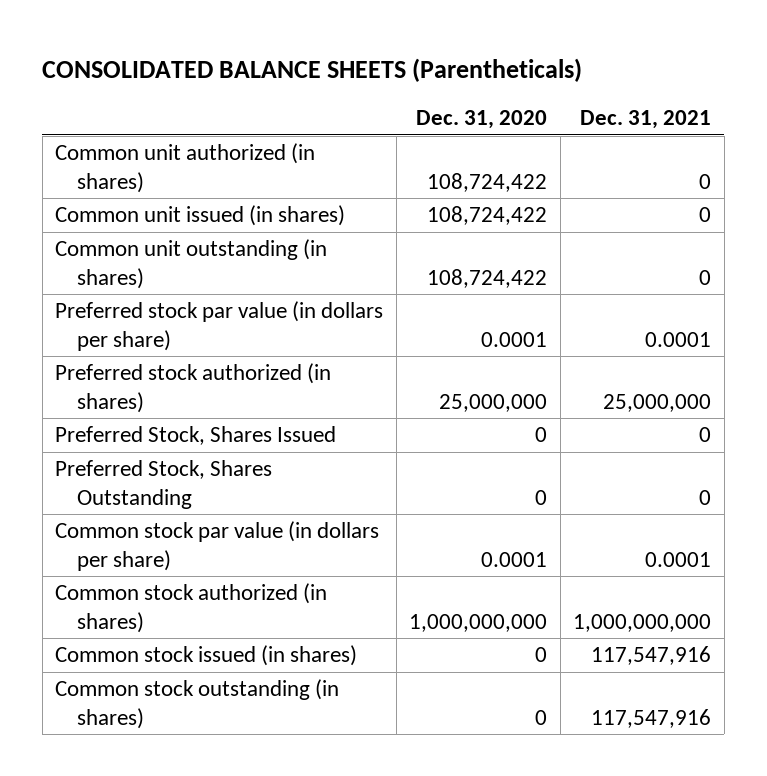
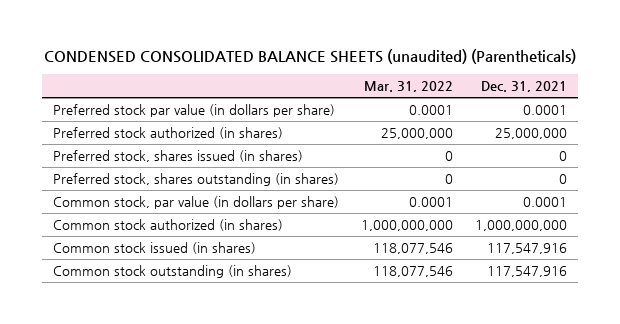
[42,57,583,82] CONSOLIDATED BALANCE SHEETS (Parentheticals) -> [43,49,576,65] CONDENSED CONSOLIDATED BALANCE SHEETS (unaudited) (Parentheticals)
[416,110,548,130] Dec. 31, 2020 -> none
none -> [363,80,453,92] Mar. 31, 2022
[55,143,316,193] Common unit authorized (in shares) -> none
[55,205,346,227] Common unit issued (in shares) -> none
[55,239,328,289] Common unit outstanding (in shares) -> none
[55,426,337,446] Preferred Stock, Shares Issued -> [53,149,304,162] Preferred stock, shares issued (in shares)
[55,460,273,509] Preferred Stock, Shares Outstanding -> [53,172,340,186] Preferred stock, shares outstanding (in shares)
[55,521,380,571] Common stock par value (in dollars per share) -> [53,195,340,209] Common stock, par value (in dollars per share)

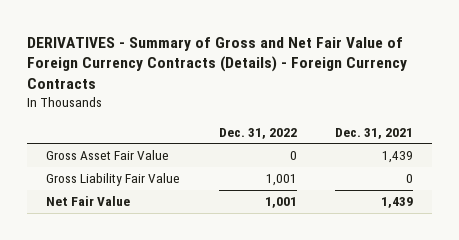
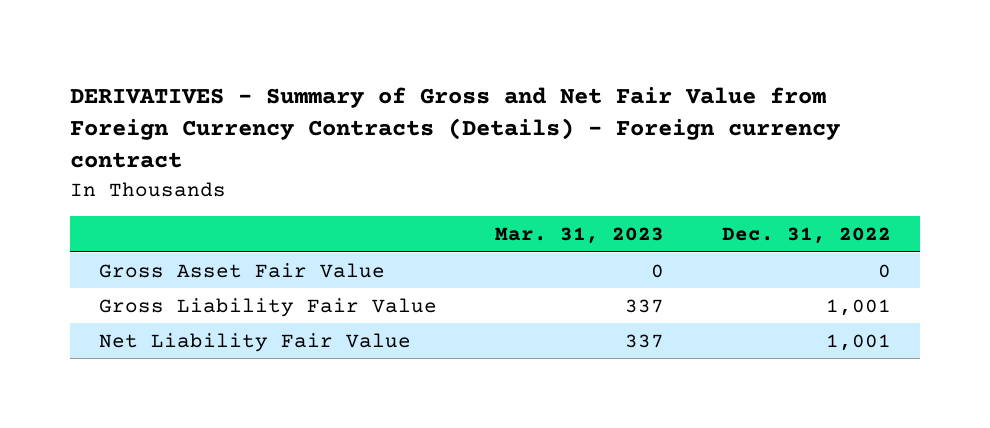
[26,36,407,90] DERIVATIVES - Summary of Gross and Net Fair Value of Foreign Currency Contracts (Details) - Foreign Currency Contracts -> [70,86,841,169] DERIVATIVES - Summary of Gross and Net Fair Value from Foreign Currency Contracts (Details) - Foreign currency contract
[335,127,414,139] Dec. 31, 2021 -> none
none -> [494,227,664,245] Mar. 31, 2023
[46,196,131,207] Net Fair Value -> [99,332,412,352] Net Liability Fair Value

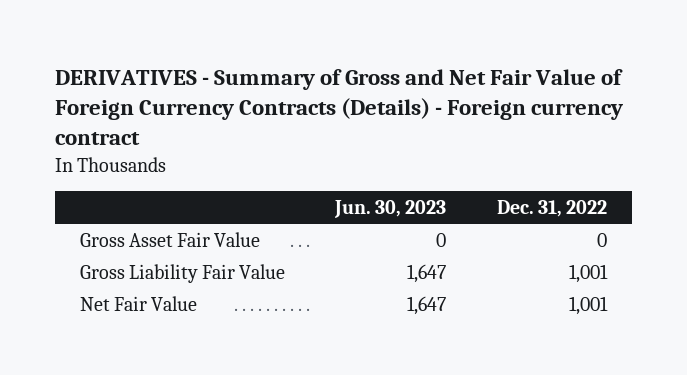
[70,86,841,169] DERIVATIVES - Summary of Gross and Net Fair Value from Foreign Currency Contracts (Details) - Foreign currency contract -> [54,68,623,146] DERIVATIVES - Summary of Gross and Net Fair Value of Foreign Currency Contracts (Details) - Foreign currency contract
[494,227,664,245] Mar. 31, 2023 -> none
none -> [334,199,447,218] Jun. 30, 2023
[99,332,412,352] Net Liability Fair Value -> [79,295,197,311] Net Fair Value

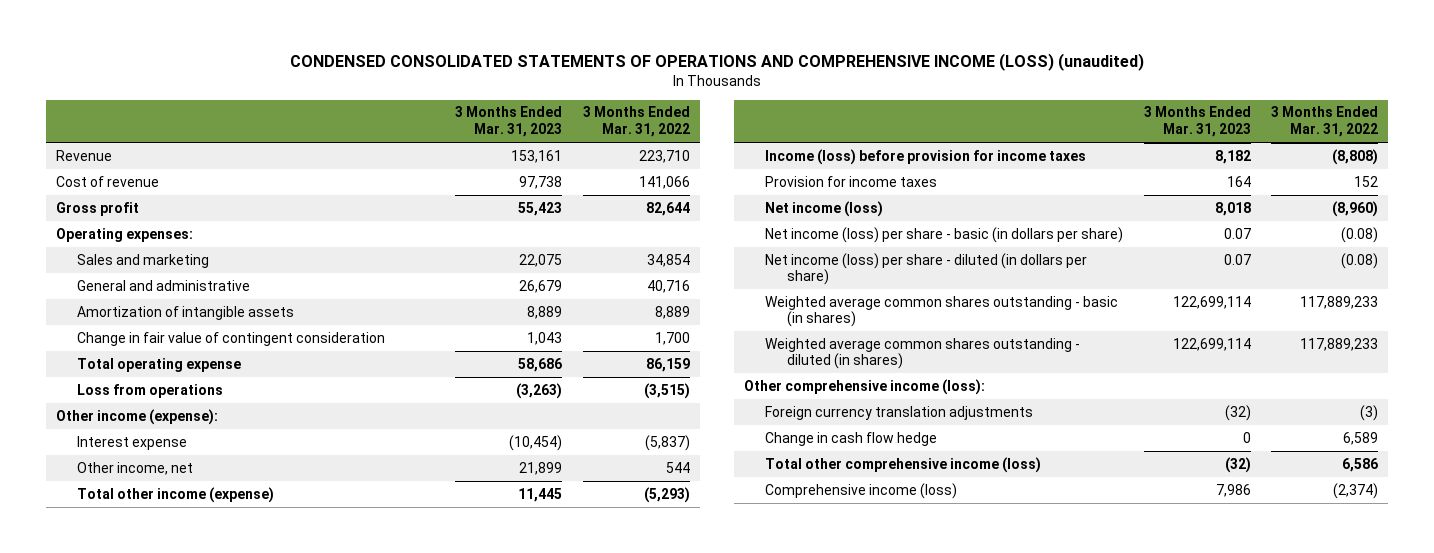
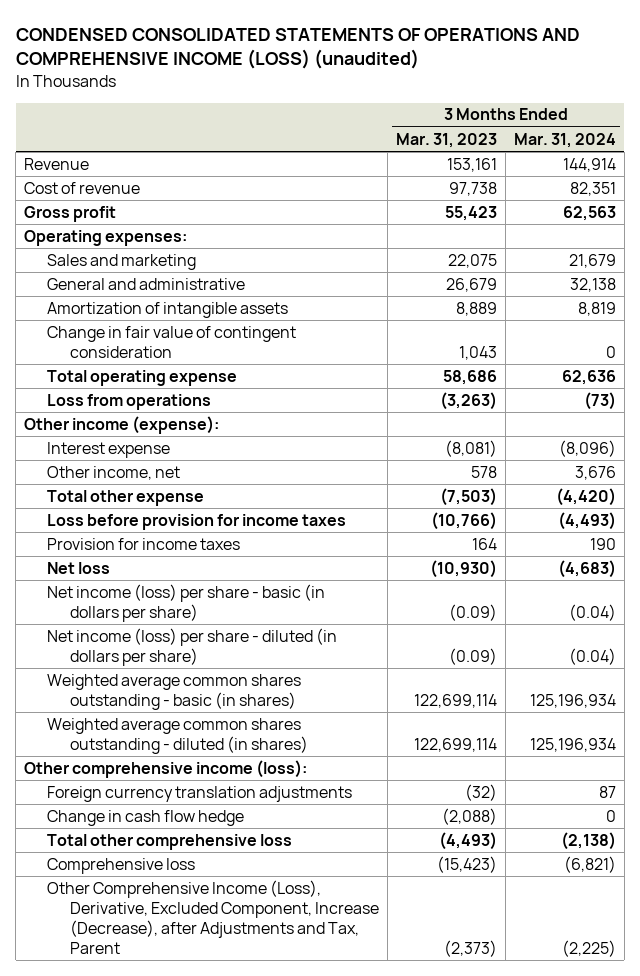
[582,106,690,138] 3 Months Ended Mar. 31, 2022 -> none
none -> [513,132,616,148] Mar. 31, 2024
[509,434,563,451] (10,454) -> [445,439,498,457] (8,081)
[519,461,563,475] 21,899 -> [471,465,498,478] 578
[77,486,275,503] Total other income (expense) -> [47,489,205,506] Total other expense
[518,487,563,502] 11,445 -> [440,487,498,506] (7,503)
[765,148,1087,165] Income (loss) before provision for income taxes -> [47,513,347,530] Loss before provision for income taxes
[1214,149,1251,164] 8,182 -> [431,511,498,530] (10,766)
[765,200,884,217] Net income (loss) -> [47,561,111,574] Net loss
[1214,201,1251,216] 8,018 -> [430,559,498,578] (10,930)
[1223,227,1251,239] 0.07 -> [449,603,498,621] (0.09)
[1223,253,1251,265] 0.07 -> [449,647,498,665] (0.09)
[1242,431,1251,443] 0 -> [442,807,498,825] (2,088)
[765,456,1042,473] Total other comprehensive income (loss) -> [47,833,293,850] Total other comprehensive loss
[1224,456,1251,473] (32) -> [439,831,498,850] (4,493)
[765,482,958,499] Comprehensive income (loss) -> [47,857,196,874] Comprehensive loss
[1215,483,1251,497] 7,986 -> [437,855,498,873] (15,423)
none -> [47,879,380,954] Other Comprehensive Income (Loss), Derivative, Excluded Component, Increase (Decrease), after Adjustments and Tax, Parent

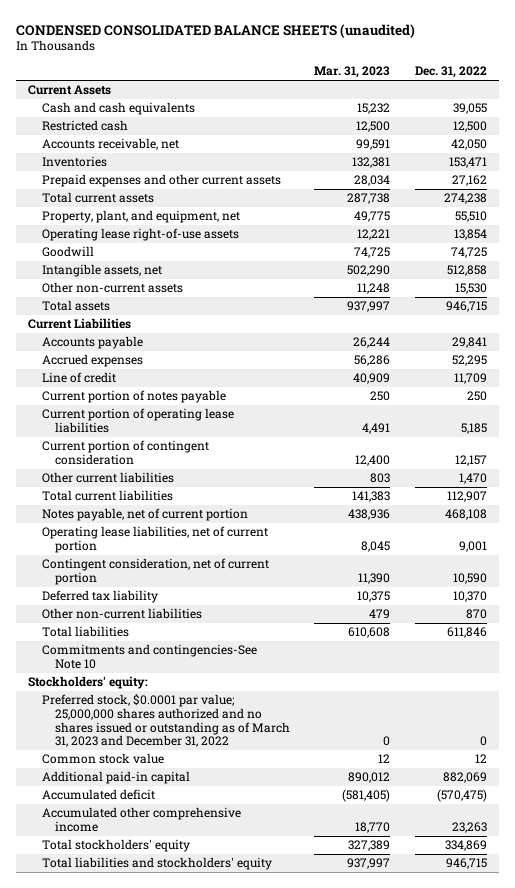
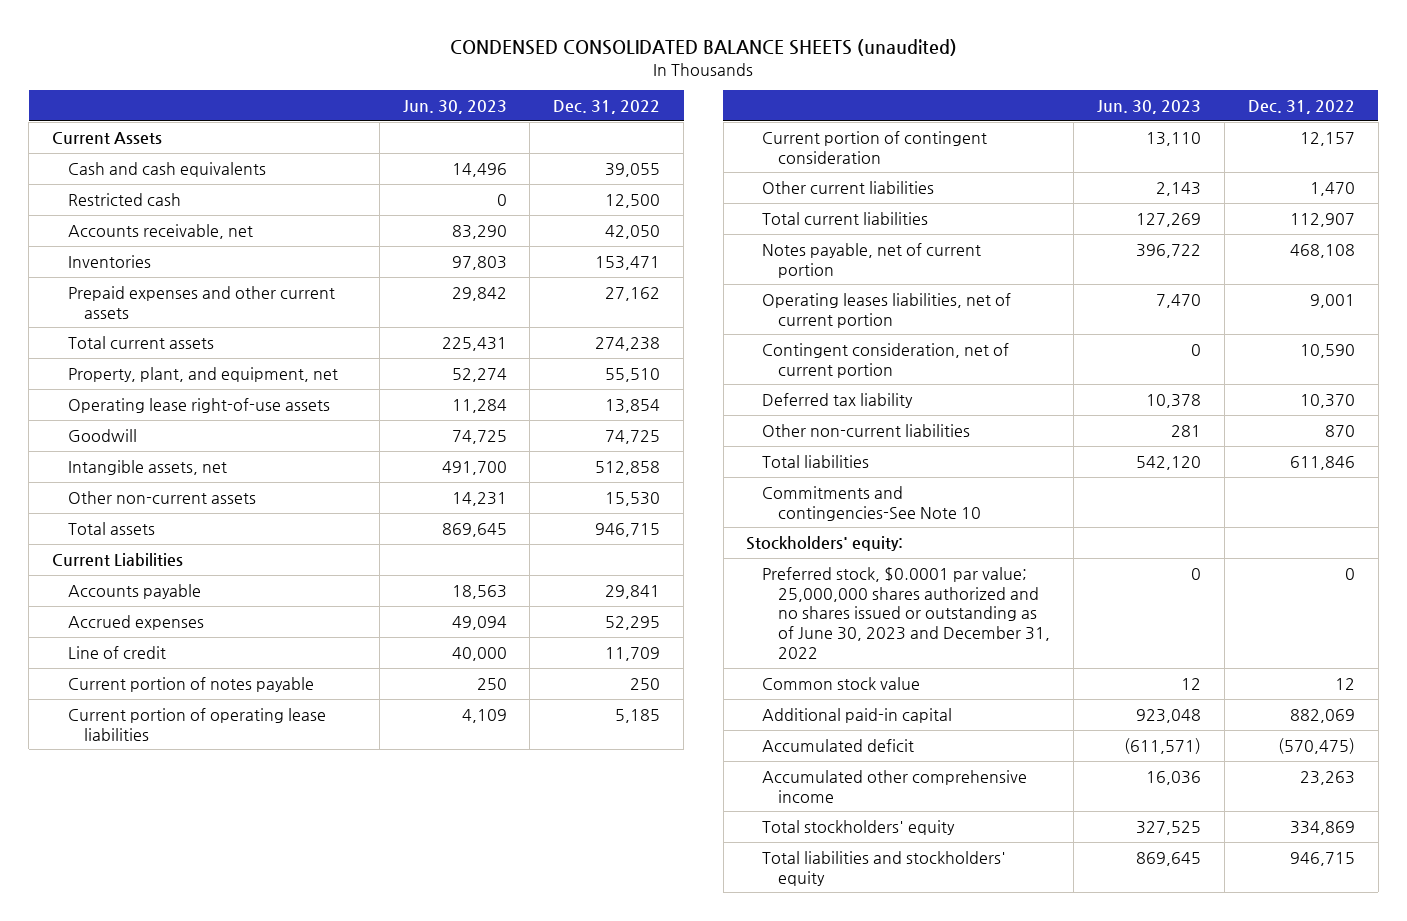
[314,66,391,79] Mar. 31, 2023 -> none
none -> [402,100,507,115] Jun. 30, 2023
[41,526,268,553] Operating lease liabilities, net of current portion -> [762,292,1012,328] Operating leases liabilities, net of current portion
[41,694,291,748] Preferred stock, $0.0001 par value; 25,000,000 shares authorized and no shares issued or outstanding as of March 31, 2023 and December 31, 2022 -> [762,566,1051,659] Preferred stock, $0.0001 par value; 25,000,000 shares authorized and no shares issued or outstanding as of June 30, 2023 and December 31, 2022

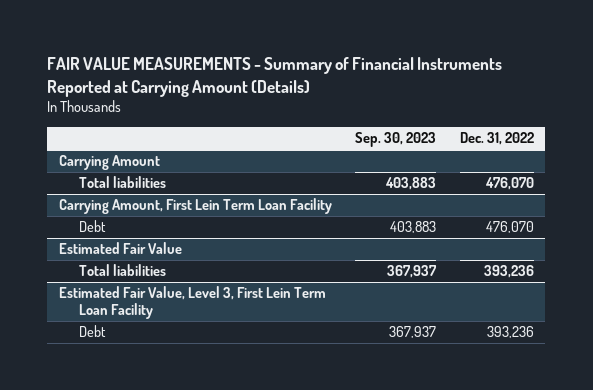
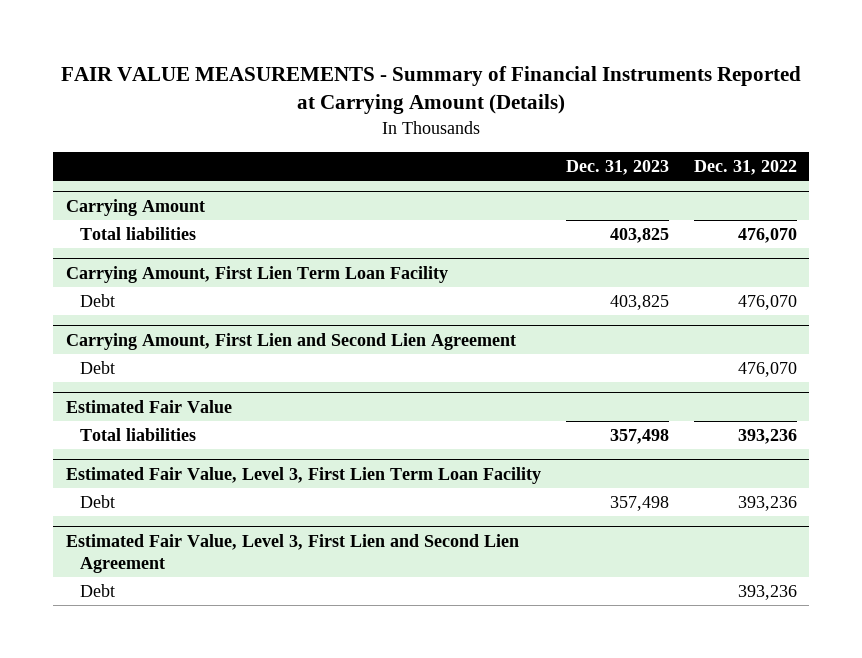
[355,132,437,148] Sep. 30, 2023 -> none
none -> [565,159,669,175] Dec. 31, 2023
[59,198,333,215] Carrying Amount, First Lein Term Loan Facility -> [65,265,448,283] Carrying Amount, First Lien Term Loan Facility
none -> [65,332,516,350] Carrying Amount, First Lien and Second Lien Agreement
none -> [79,361,115,375] Debt
[59,286,327,320] Estimated Fair Value, Level 3, First Lein Term Loan Facility -> [65,466,541,484] Estimated Fair Value, Level 3, First Lien Term Loan Facility
none -> [65,533,519,573] Estimated Fair Value, Level 3, First Lien and Second Lien Agreement
none -> [79,584,115,598] Debt

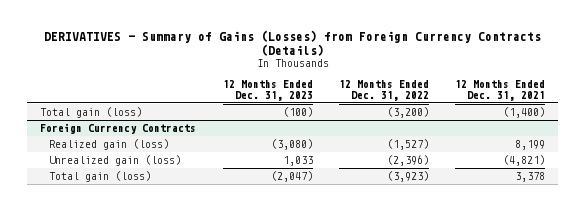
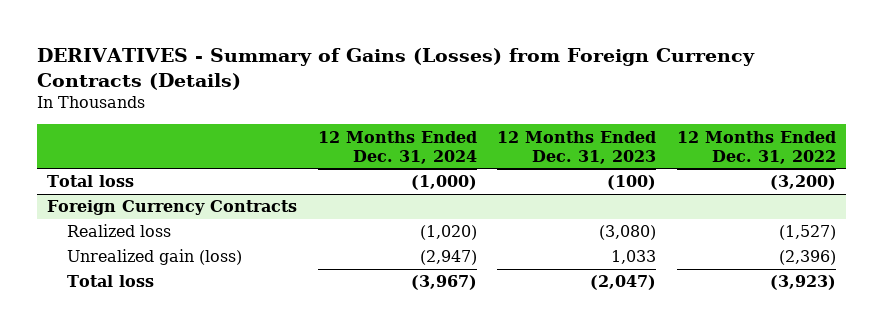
[454,79,545,102] 12 Months Ended Dec. 31, 2021 -> none
none -> [317,130,477,164] 12 Months Ended Dec. 31, 2024
[40,106,143,118] Total gain (loss) -> [47,175,135,188] Total loss
[48,138,169,150] Realized gain (loss) -> [66,224,171,238] Realized loss
[48,170,151,182] Total gain (loss) -> [66,275,154,288] Total loss

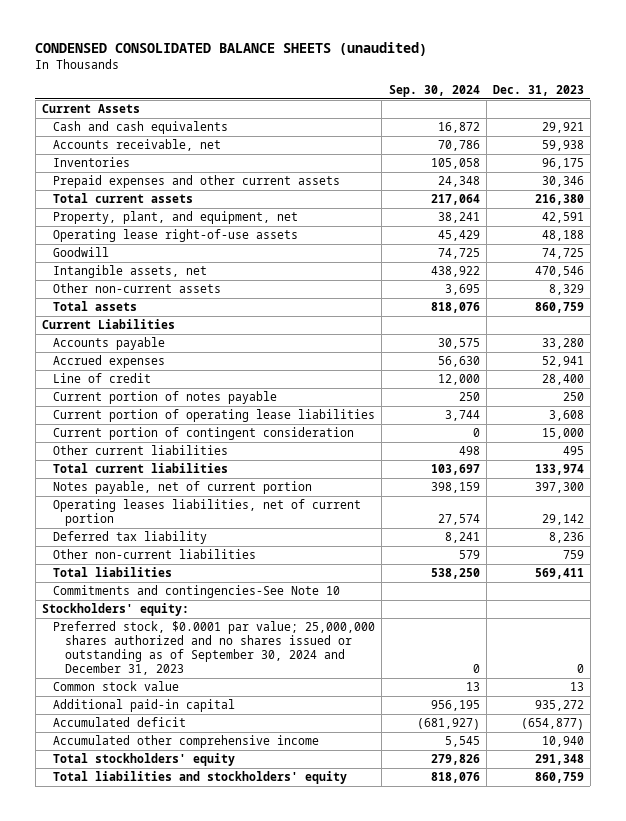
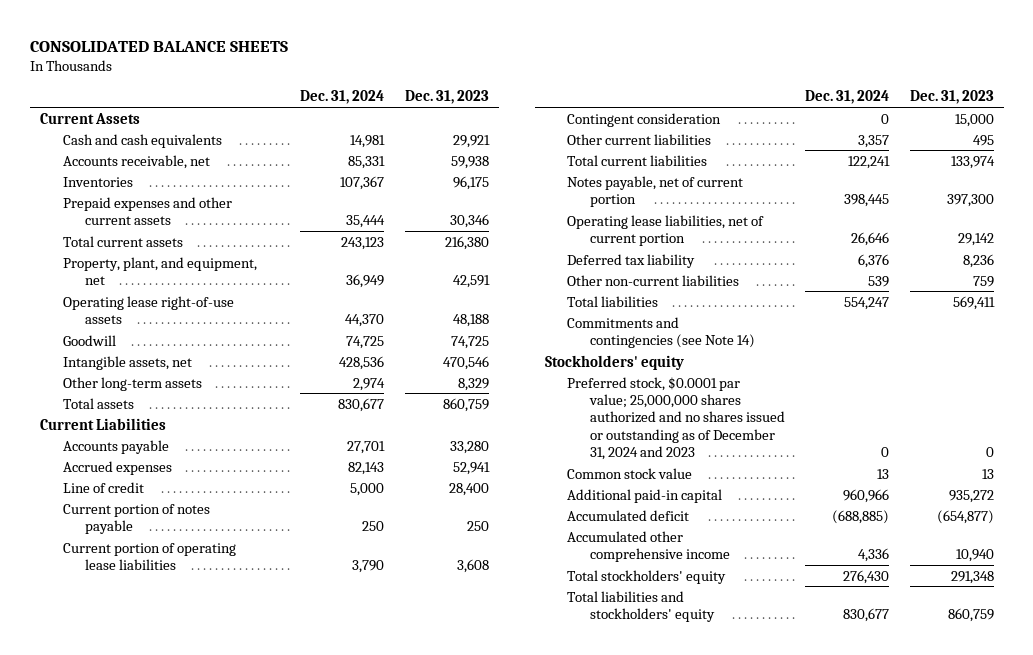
[35,42,428,57] CONDENSED CONSOLIDATED BALANCE SHEETS (unaudited) -> [29,41,288,53] CONSOLIDATED BALANCE SHEETS
[388,84,480,97] Sep. 30, 2024 -> none
none -> [300,90,385,105] Dec. 31, 2024
[53,283,222,294] Other non-current assets -> [62,376,202,391] Other long-term assets
[53,427,355,441] Current portion of contingent consideration -> [567,112,722,127] Contingent consideration
[53,499,362,527] Operating leases liabilities, net of current portion -> [567,214,765,246] Operating lease liabilities, net of current portion
[53,585,341,599] Commitments and contingencies-See Note 10 -> [567,316,756,348] Commitments and contingencies (see Note 14)
[41,603,189,617] Stockholders' equity: -> [544,354,684,370] Stockholders' equity
[53,621,376,676] Preferred stock, $0.0001 par value; 25,000,000 shares authorized and no shares issued or outstanding as of September 30, 2024 and December 31, 2023 -> [567,376,786,461] Preferred stock, $0.0001 par value; 25,000,000 shares authorized and no shares issued or outstanding as of December 31, 2024 and 2023

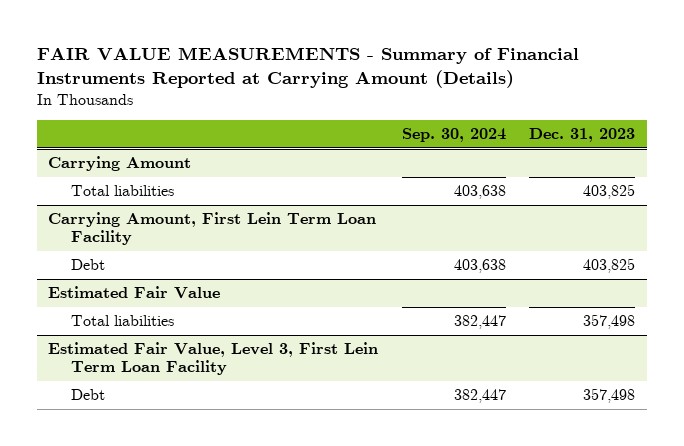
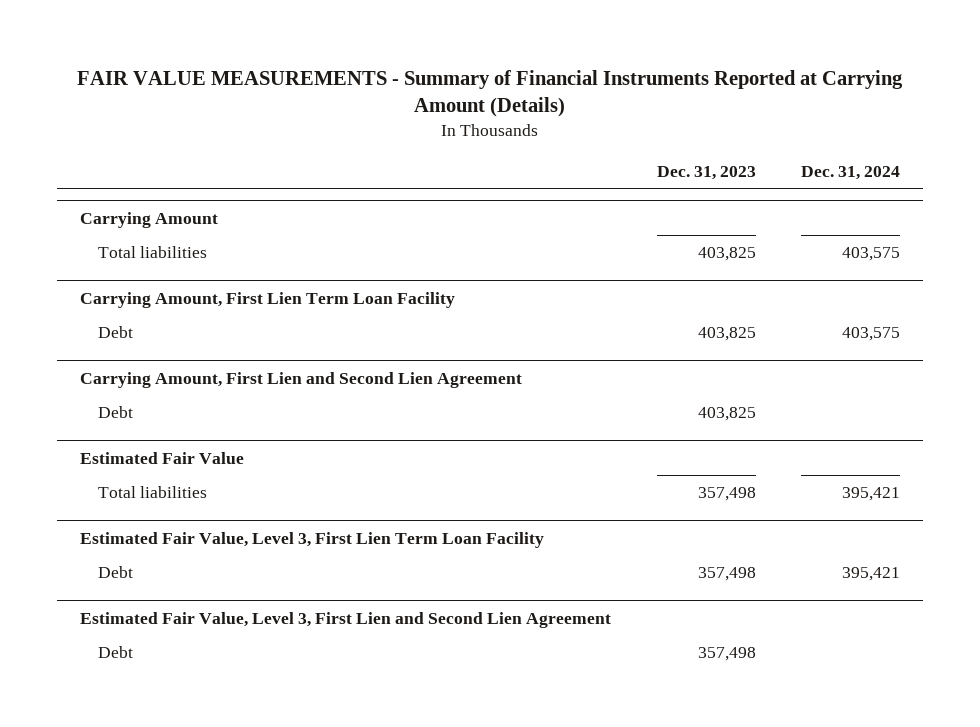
[401,128,506,143] Sep. 30, 2024 -> none
none -> [801,166,901,181] Dec. 31, 2024
[48,212,377,246] Carrying Amount, First Lein Term Loan Facility -> [80,291,456,308] Carrying Amount, First Lien Term Loan Facility
none -> [80,371,523,388] Carrying Amount, First Lien and Second Lien Agreement
none -> [98,406,134,419] Debt
[48,342,379,376] Estimated Fair Value, Level 3, First Lein Term Loan Facility -> [80,531,545,548] Estimated Fair Value, Level 3, First Lien Term Loan Facility
none -> [80,611,612,628] Estimated Fair Value, Level 3, First Lien and Second Lien Agreement
none -> [98,646,134,659] Debt

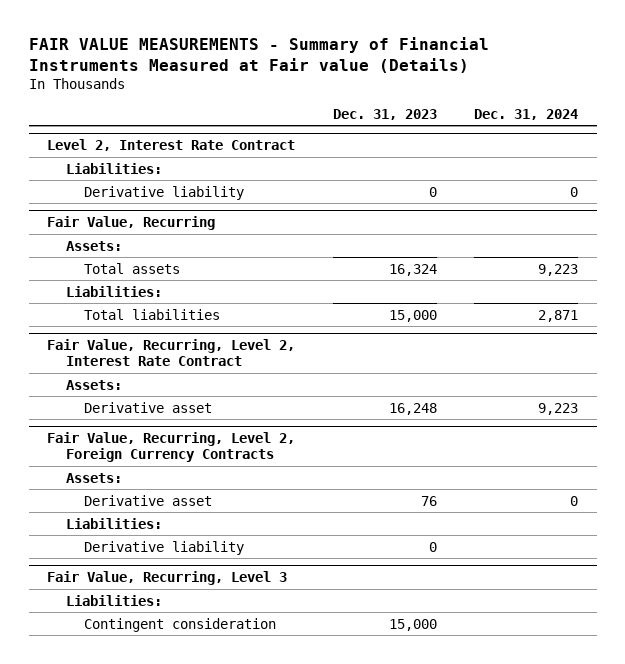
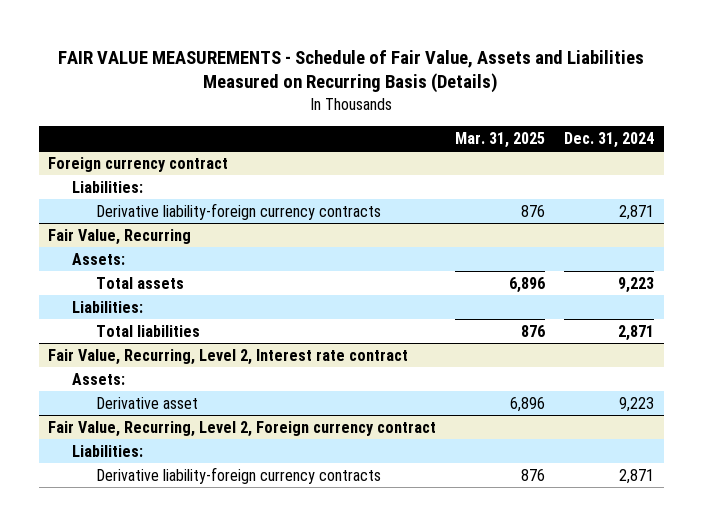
[28,36,489,73] FAIR VALUE MEASUREMENTS - Summary of Financial Instruments Measured at Fair value (Details) -> [58,49,645,94] FAIR VALUE MEASUREMENTS - Schedule of Fair Value, Assets and Liabilities Measured on Recurring Basis (Details)
[332,108,437,120] Dec. 31, 2023 -> none
none -> [455,131,546,148] Mar. 31, 2025
[47,139,296,152] Level 2, Interest Rate Contract -> none
none -> [48,156,229,172] Foreign currency contract
[84,185,245,200] Derivative liability -> none
none -> [96,202,382,220] Derivative liability-foreign currency contracts
[47,339,296,367] Fair Value, Recurring, Level 2, Interest Rate Contract -> [48,348,409,365] Fair Value, Recurring, Level 2, Interest rate contract
[65,472,122,483] Assets: -> none
[84,494,213,506] Derivative asset -> none
[65,517,162,529] Liabilities: -> none
[84,540,245,555] Derivative liability -> none
[47,571,288,586] Fair Value, Recurring, Level 3 -> none
[47,432,296,463] Fair Value, Recurring, Level 2, Foreign Currency Contracts -> [48,420,437,437] Fair Value, Recurring, Level 2, Foreign currency contract
[84,617,277,632] Contingent consideration -> none
none -> [96,466,382,484] Derivative liability-foreign currency contracts

